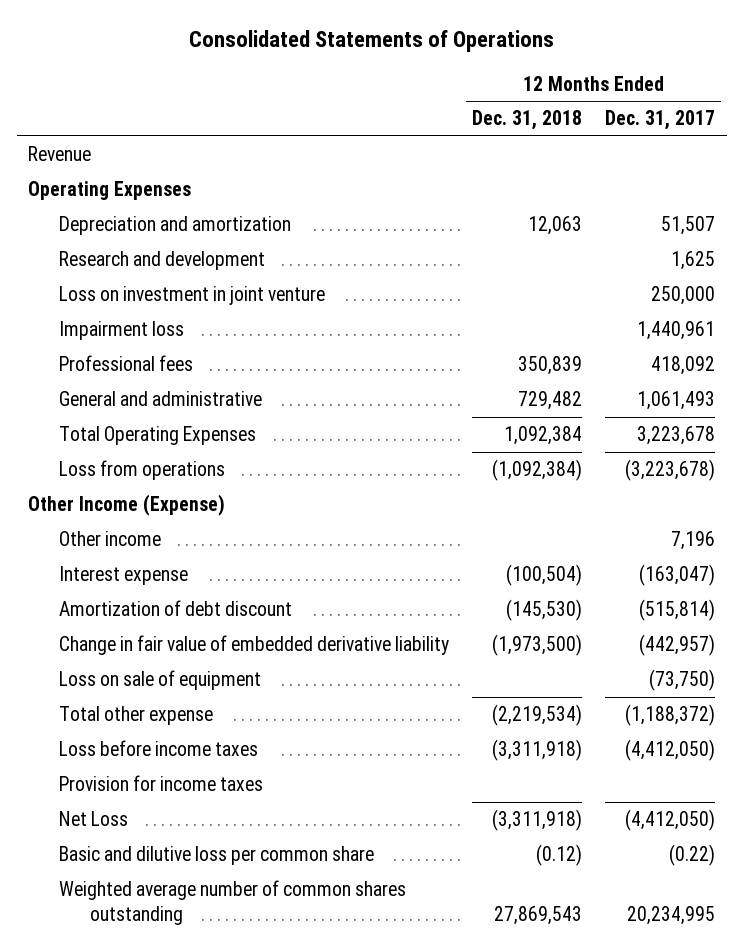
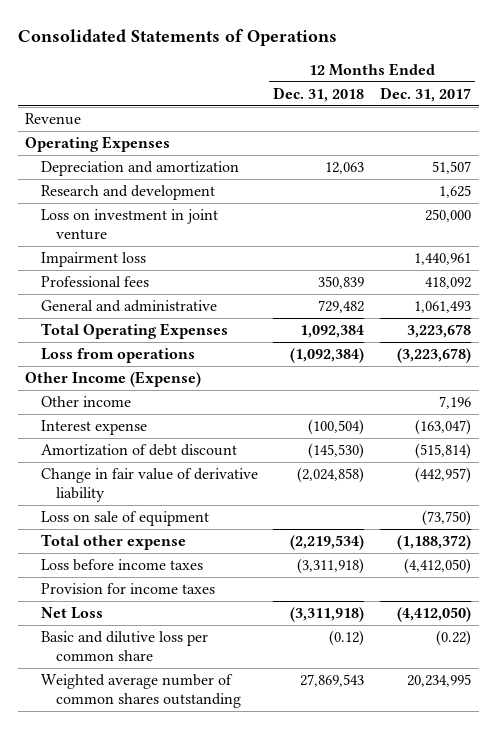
[59,635,450,656] Change in fair value of embedded derivative liability -> [40,468,258,503] Change in fair value of derivative liability
[492,634,583,657] (1,973,500) -> [297,467,365,484] (2,024,858)

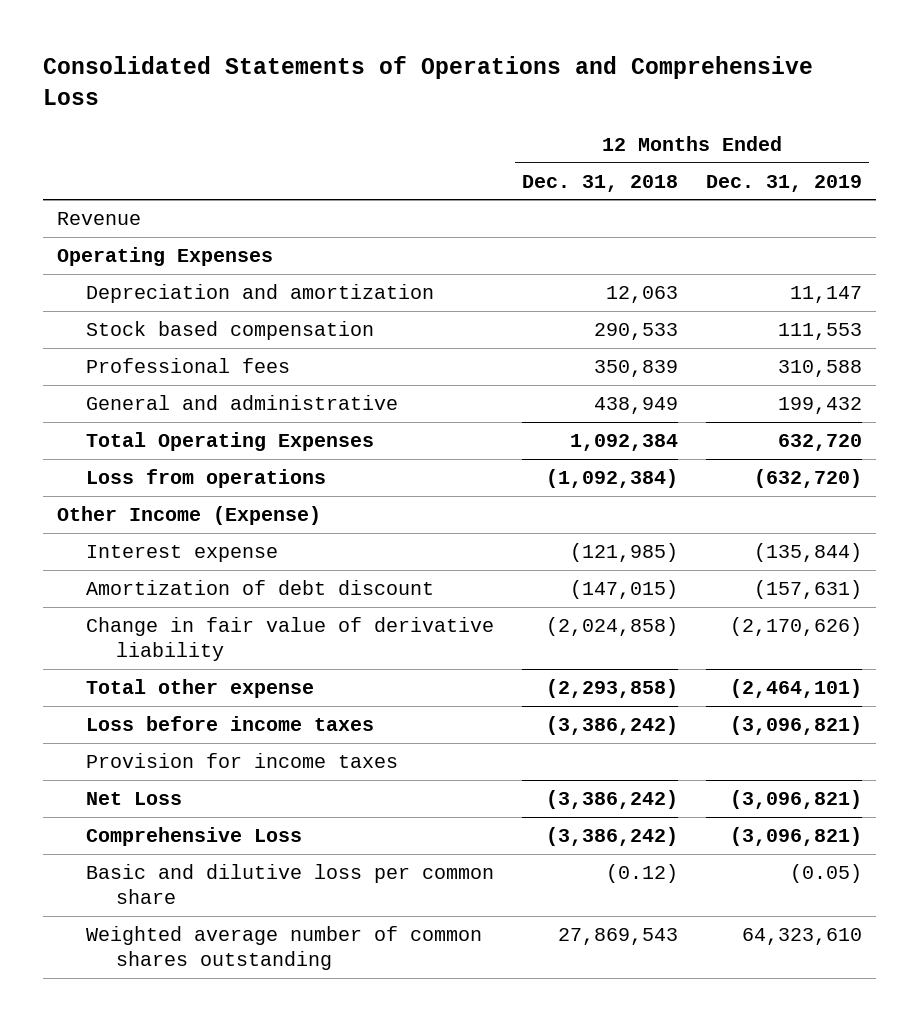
[17,29,337,47] Consolidated Statements of Operations -> [42,56,813,106] Consolidated Statements of Operations and Comprehensive Loss
[380,86,472,102] Dec. 31, 2017 -> none
none -> [705,174,862,192] Dec. 31, 2019
[40,185,215,201] Research and development -> none
[40,209,218,241] Loss on investment in joint venture -> none
[40,252,146,268] Impairment loss -> none
none -> [86,321,375,341] Stock based compensation
[318,300,365,314] 729,482 -> [594,397,679,415] 438,949
[40,396,131,408] Other income -> none
[308,419,365,436] (100,504) -> [570,543,679,563] (121,985)
[308,443,365,460] (145,530) -> [570,580,679,600] (147,015)
[40,511,209,527] Loss on sale of equipment -> none
[290,535,365,551] (2,219,534) -> [546,679,679,699] (2,293,858)
[297,558,365,575] (3,311,918) -> [546,716,679,736] (3,386,242)
[290,607,365,623] (3,311,918) -> [546,790,679,810] (3,386,242)
none -> [86,827,303,847] Comprehensive Loss

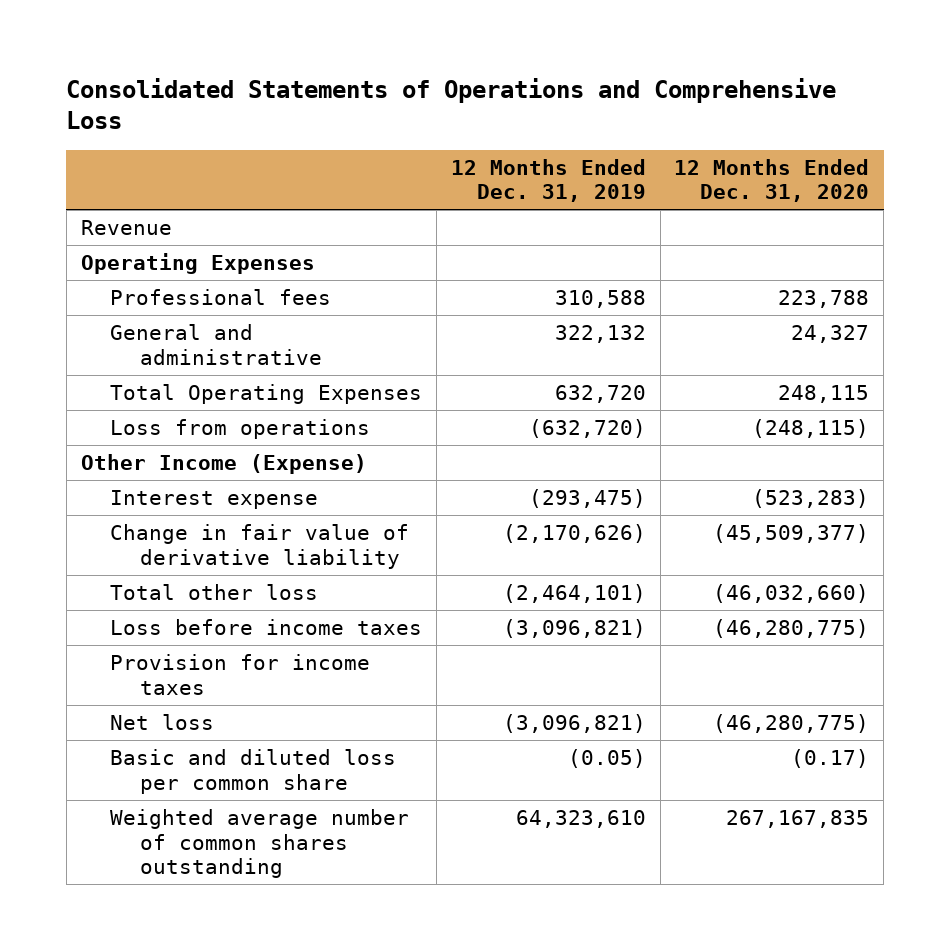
[522,174,679,192] Dec. 31, 2018 -> none
none -> [674,158,870,203] 12 Months Ended Dec. 31, 2020
[86,284,435,304] Depreciation and amortization -> none
[86,321,375,341] Stock based compensation -> none
[777,397,862,415] 199,432 -> [554,325,646,344] 322,132
[86,580,435,596] Amortization of debt discount -> none
[753,543,862,563] (135,844) -> [528,489,646,509] (293,475)
[86,679,315,699] Total other expense -> [110,584,319,601] Total other loss
[86,827,303,847] Comprehensive Loss -> none
[86,792,183,806] Net Loss -> [110,714,215,731] Net loss
[86,864,495,905] Basic and dilutive loss per common share -> [110,749,397,794] Basic and diluted loss per common share

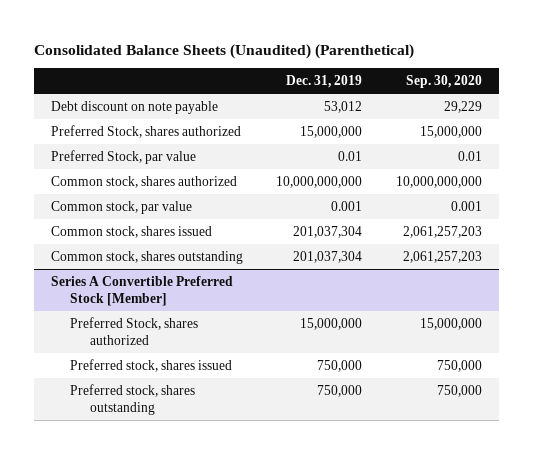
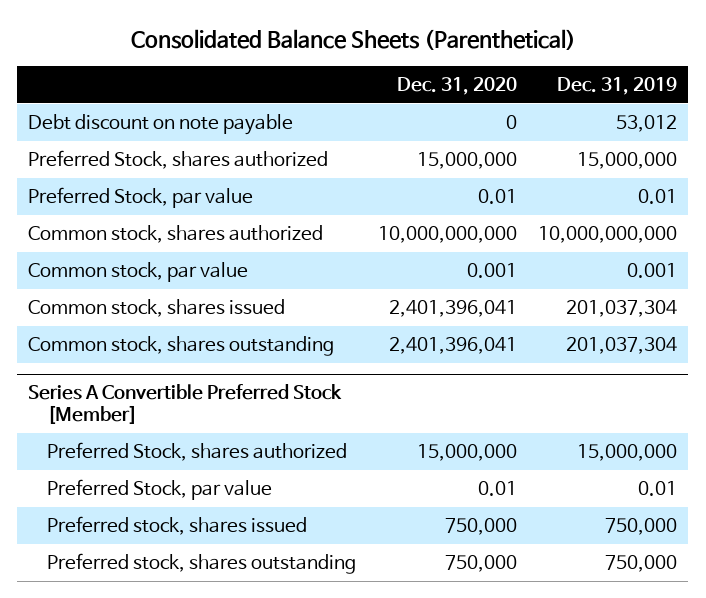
[33,43,414,59] Consolidated Balance Sheets (Unaudited) (Parenthetical) -> [130,28,576,50] Consolidated Balance Sheets (Parenthetical)
[406,74,483,88] Sep. 30, 2020 -> none
none -> [396,77,517,96] Dec. 31, 2020
none -> [46,479,272,501] Preferred Stock, par value

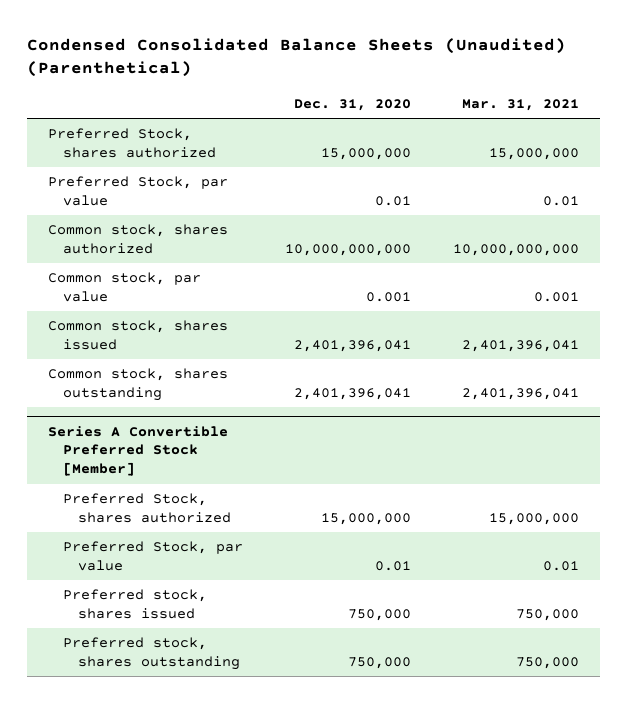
[130,28,576,50] Consolidated Balance Sheets (Parenthetical) -> [26,38,566,78] Condensed Consolidated Balance Sheets (Unaudited) (Parenthetical)
[557,77,678,96] Dec. 31, 2019 -> none
none -> [462,98,580,111] Mar. 31, 2021
[28,114,294,136] Debt discount on note payable -> none

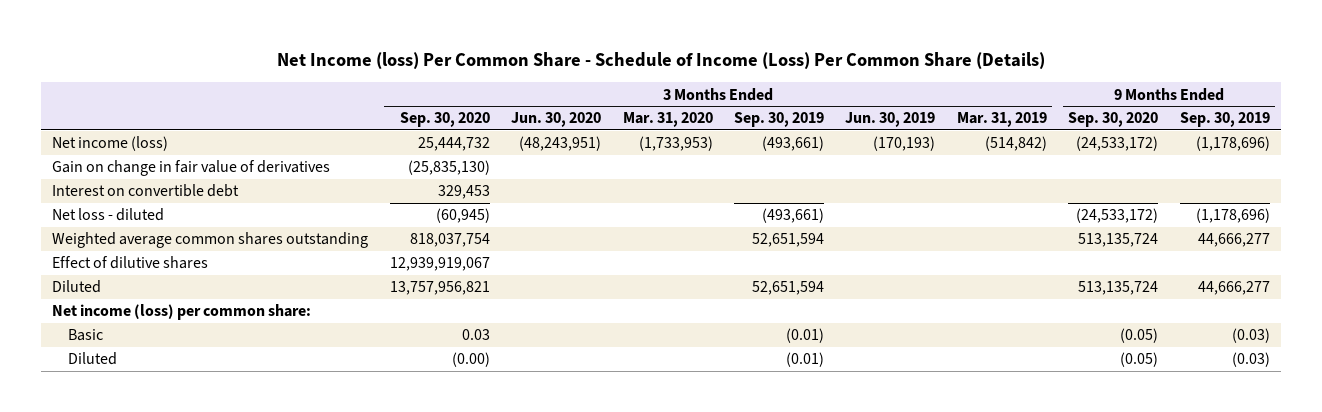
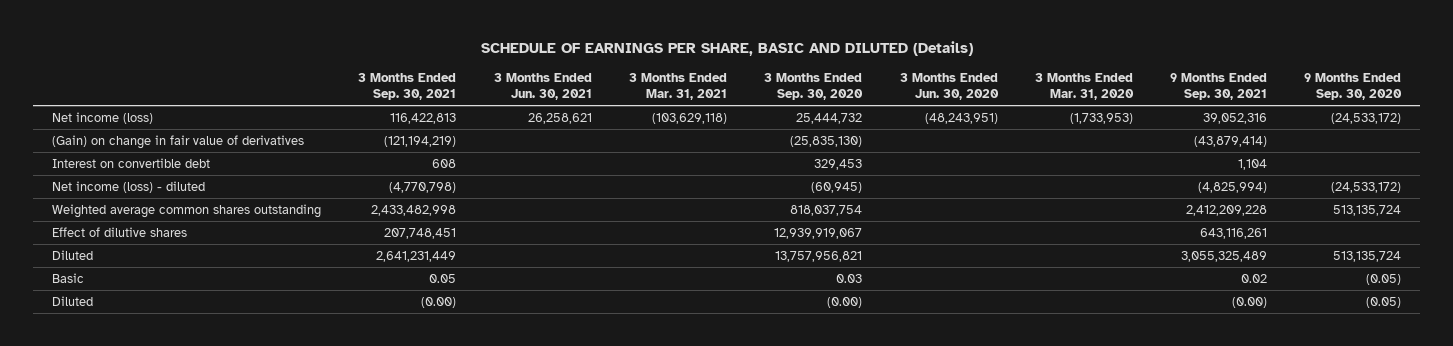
[276,52,1045,70] Net Income (loss) Per Common Share - Schedule of Income (Loss) Per Common Share (Details) -> [480,41,973,57] SCHEDULE OF EARNINGS PER SHARE, BASIC AND DILUTED (Details)
[733,112,824,128] Sep. 30, 2019 -> none
[845,112,936,128] Jun. 30, 2019 -> none
[956,112,1047,128] Mar. 31, 2019 -> none
[1179,112,1270,128] Sep. 30, 2019 -> none
none -> [358,72,457,101] 3 Months Ended Sep. 30, 2021
none -> [493,72,592,101] 3 Months Ended Jun. 30, 2021
none -> [628,72,727,101] 3 Months Ended Mar. 31, 2021
none -> [1170,72,1268,101] 9 Months Ended Sep. 30, 2021
[52,160,331,177] Gain on change in fair value of derivatives -> [52,134,305,149] (Gain) on change in fair value of derivatives
[52,208,165,222] Net loss - diluted -> [52,180,206,193] Net income (loss) - diluted
[52,304,312,321] Net income (loss) per common share: -> none

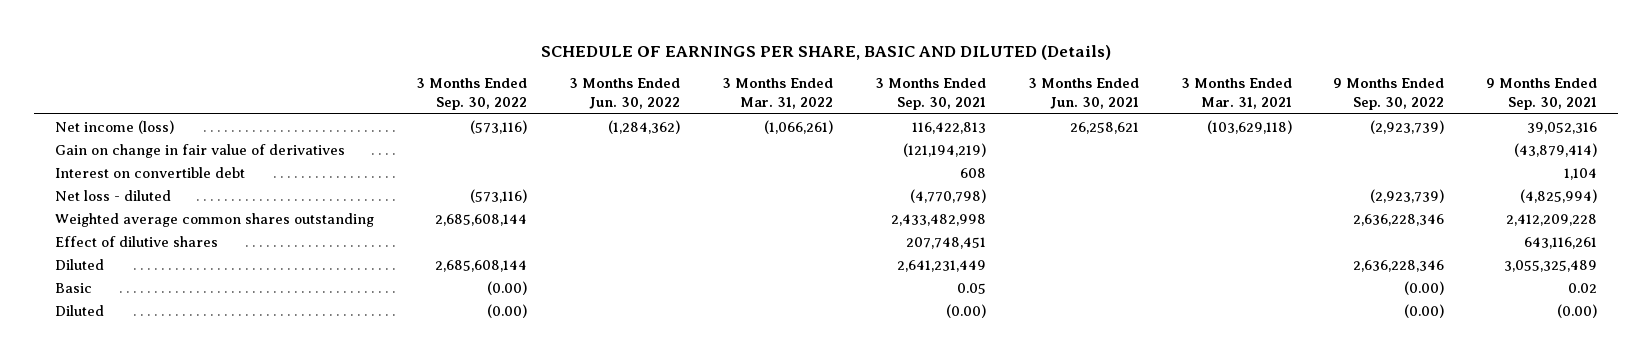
[764,72,864,101] 3 Months Ended Sep. 30, 2020 -> none
[899,72,999,101] 3 Months Ended Jun. 30, 2020 -> none
[1034,72,1134,101] 3 Months Ended Mar. 31, 2020 -> none
[1304,72,1403,101] 9 Months Ended Sep. 30, 2020 -> none
none -> [415,78,527,111] 3 Months Ended Sep. 30, 2022
none -> [568,78,680,110] 3 Months Ended Jun. 30, 2022
none -> [721,78,833,110] 3 Months Ended Mar. 31, 2022
none -> [1333,78,1445,111] 9 Months Ended Sep. 30, 2022
[52,134,305,149] (Gain) on change in fair value of derivatives -> [55,143,346,158] Gain on change in fair value of derivatives
[52,180,206,193] Net income (loss) - diluted -> [55,189,172,201] Net loss - diluted

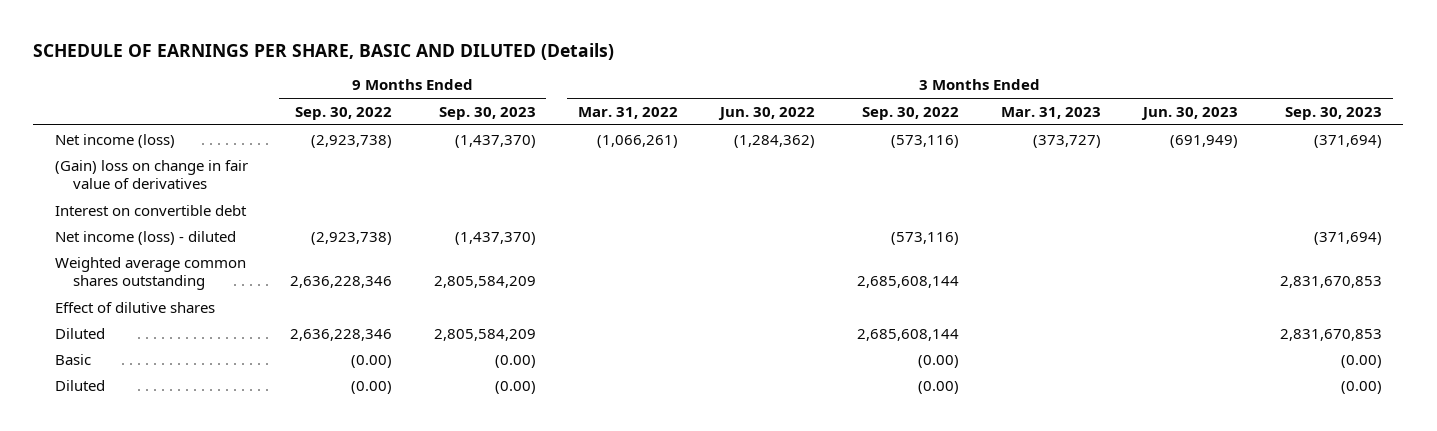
[874,78,986,111] 3 Months Ended Sep. 30, 2021 -> none
[1027,78,1139,110] 3 Months Ended Jun. 30, 2021 -> none
[1180,78,1292,110] 3 Months Ended Mar. 31, 2021 -> none
[1486,78,1598,111] 9 Months Ended Sep. 30, 2021 -> none
none -> [438,106,536,120] Sep. 30, 2023
none -> [1001,106,1102,119] Mar. 31, 2023
none -> [1141,106,1239,120] Jun. 30, 2023
none -> [1285,106,1383,120] Sep. 30, 2023
[1370,119,1445,134] (2,923,739) -> [310,134,392,148] (2,923,738)
[55,143,346,158] Gain on change in fair value of derivatives -> [54,159,248,190] (Gain) loss on change in fair value of derivatives
[55,189,172,201] Net loss - diluted -> [54,230,236,245] Net income (loss) - diluted
[1370,188,1445,203] (2,923,739) -> [310,231,392,245] (2,923,738)

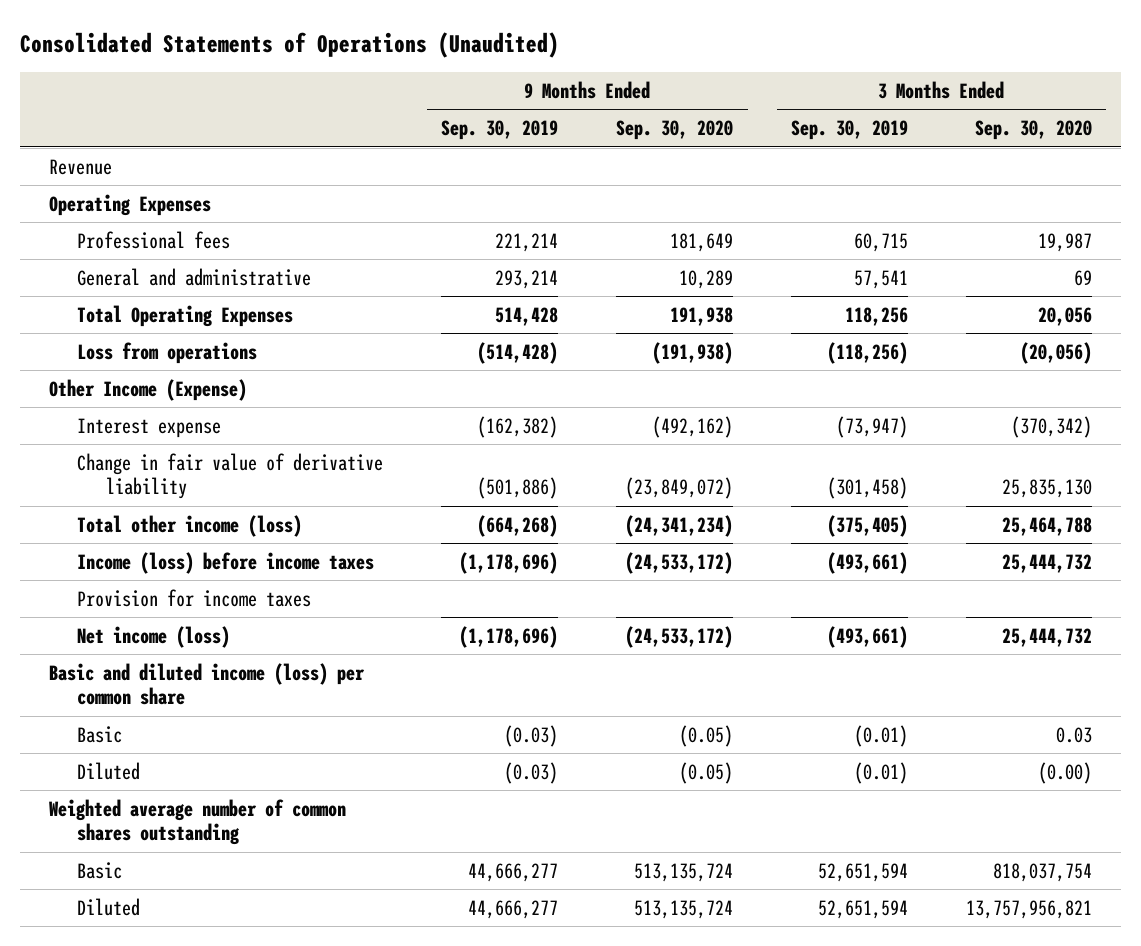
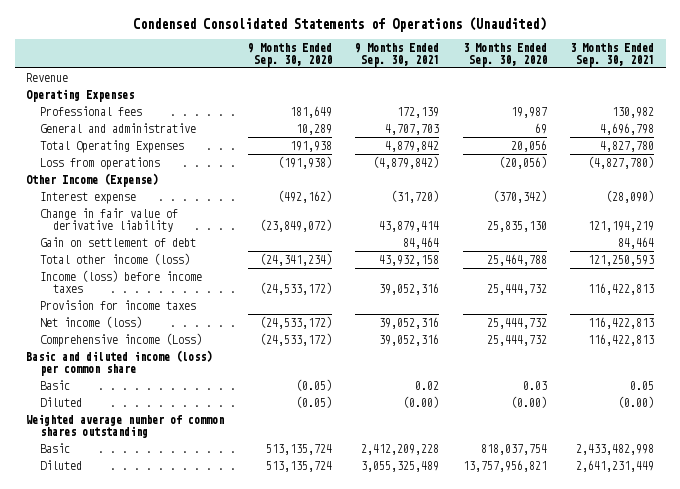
[19,31,559,58] Consolidated Statements of Operations (Unaudited) -> [133,17,547,33] Condensed Consolidated Statements of Operations (Unaudited)
[441,120,559,141] Sep. 30, 2019 -> none
[791,120,909,141] Sep. 30, 2019 -> none
none -> [355,42,440,67] 9 Months Ended Sep. 30, 2021
none -> [570,42,655,67] 3 Months Ended Sep. 30, 2021
none -> [39,236,196,247] Gain on settlement of debt
none -> [39,332,202,347] Comprehensive income (Loss)

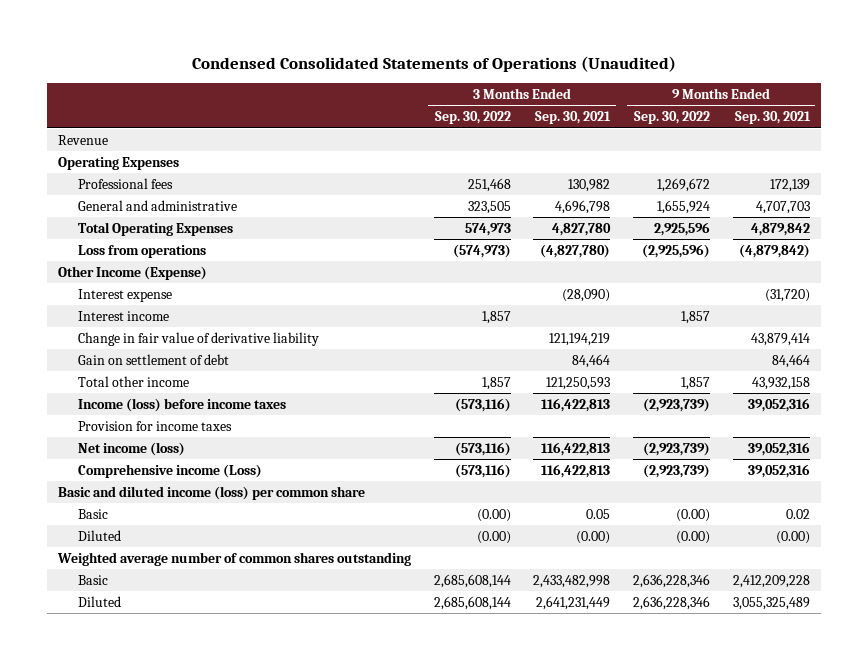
[247,42,332,67] 9 Months Ended Sep. 30, 2020 -> none
[462,42,547,67] 3 Months Ended Sep. 30, 2020 -> none
none -> [434,111,511,125] Sep. 30, 2022
none -> [634,111,711,125] Sep. 30, 2022
none -> [77,310,169,321] Interest income
[39,252,190,265] Total other income (loss) -> [77,375,189,387] Total other income

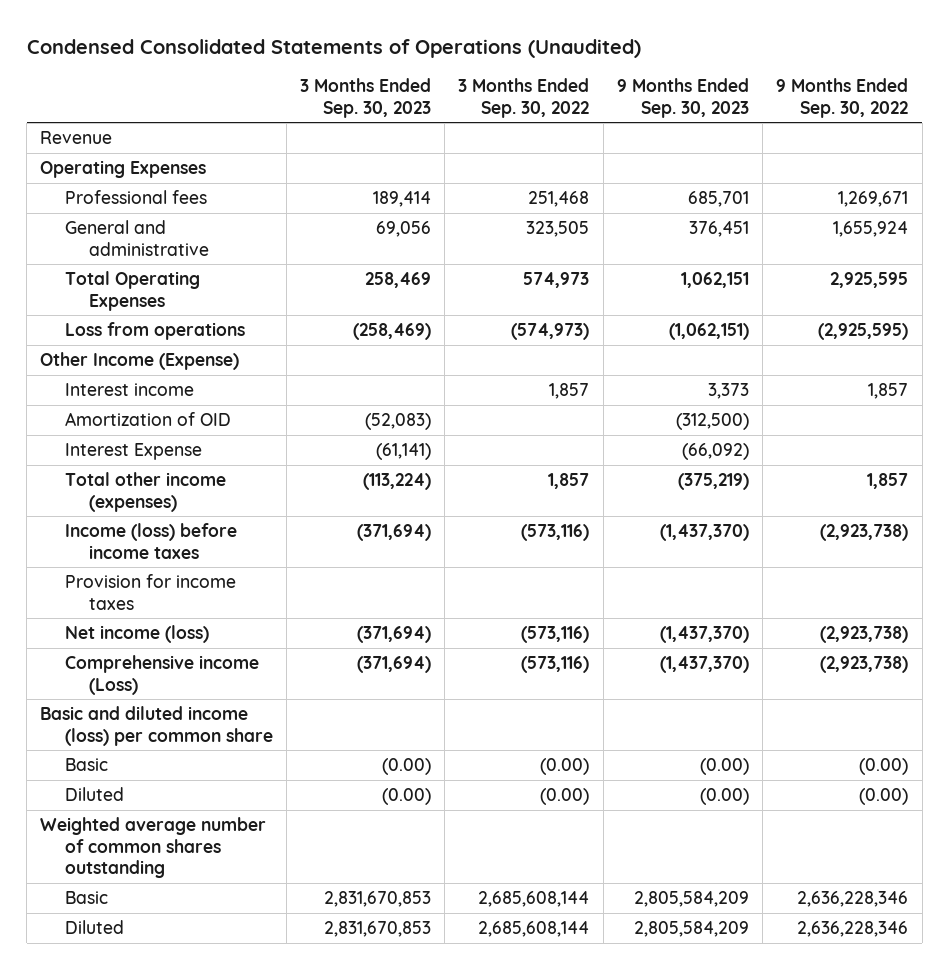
[535,111,612,125] Sep. 30, 2021 -> none
[734,111,811,125] Sep. 30, 2021 -> none
none -> [299,78,431,118] 3 Months Ended Sep. 30, 2023
none -> [616,78,749,118] 9 Months Ended Sep. 30, 2023
[657,177,711,192] 1,269,672 -> [838,191,909,208] 1,269,671
[654,221,711,236] 2,925,596 -> [830,272,909,289] 2,925,595
[642,243,711,258] (2,925,596) -> [818,323,909,341] (2,925,595)
[77,288,172,302] Interest expense -> none
[77,331,319,346] Change in fair value of derivative liability -> none
[77,353,229,365] Gain on settlement of debt -> none
none -> [64,412,231,427] Amortization of OID
none -> [64,443,202,461] Interest Expense
[77,375,189,387] Total other income -> [64,472,226,512] Total other income (expenses)
[643,397,711,412] (2,923,739) -> [820,524,909,542] (2,923,738)
[643,441,711,456] (2,923,739) -> [820,626,909,644] (2,923,738)
[643,463,711,478] (2,923,739) -> [820,656,909,674] (2,923,738)

